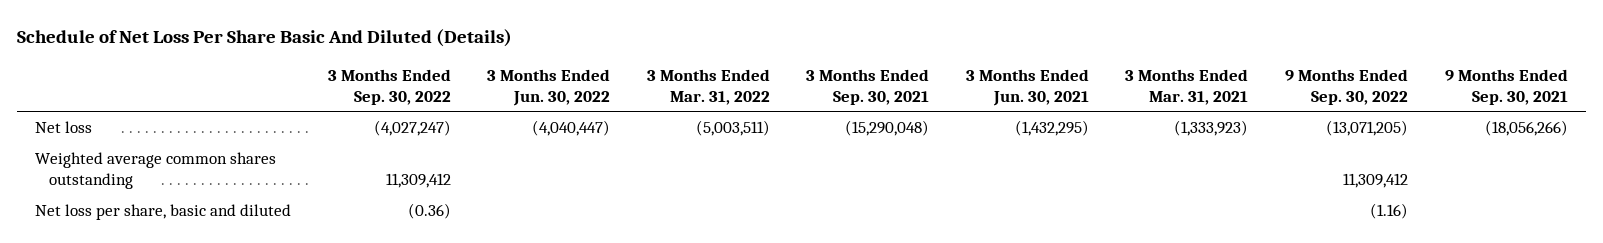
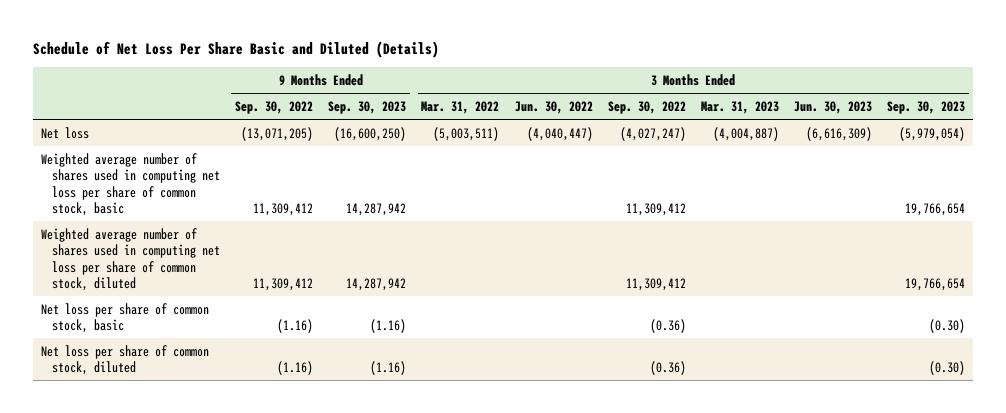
[16,28,512,47] Schedule of Net Loss Per Share Basic And Diluted (Details) -> [33,41,440,59] Schedule of Net Loss Per Share Basic and Diluted (Details)
[806,68,930,105] 3 Months Ended Sep. 30, 2021 -> none
[965,68,1089,106] 3 Months Ended Jun. 30, 2021 -> none
[1125,68,1249,105] 3 Months Ended Mar. 31, 2021 -> none
[1444,68,1568,105] 9 Months Ended Sep. 30, 2021 -> none
none -> [328,100,407,114] Sep. 30, 2023
none -> [700,100,779,114] Mar. 31, 2023
none -> [793,100,872,114] Jun. 30, 2023
none -> [887,100,966,114] Sep. 30, 2023
[35,152,277,190] Weighted average common shares outstanding -> [41,152,221,217] Weighted average number of shares used in computing net loss per share of common stock, basic
none -> [41,227,221,292] Weighted average number of shares used in computing net loss per share of common stock, diluted
[35,204,292,221] Net loss per share, basic and diluted -> [41,302,210,334] Net loss per share of common stock, basic
none -> [41,344,210,376] Net loss per share of common stock, diluted

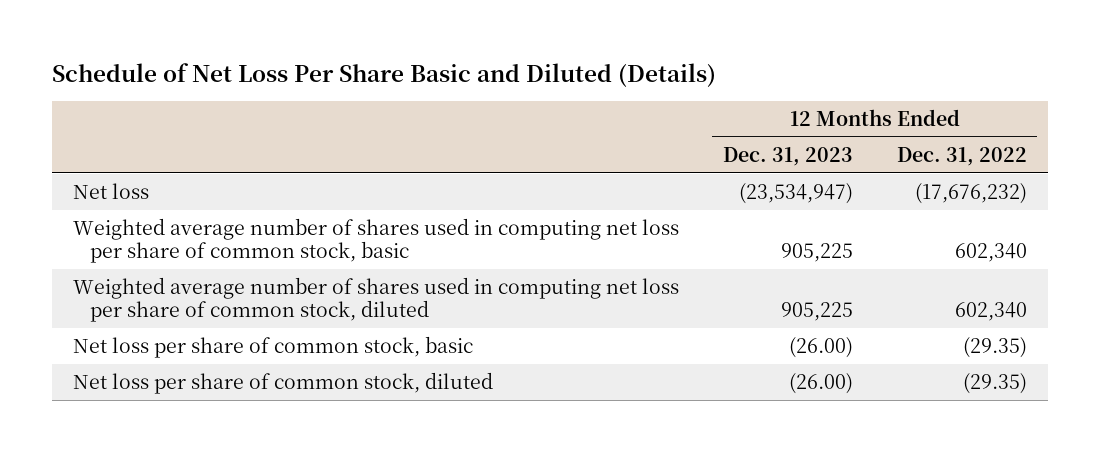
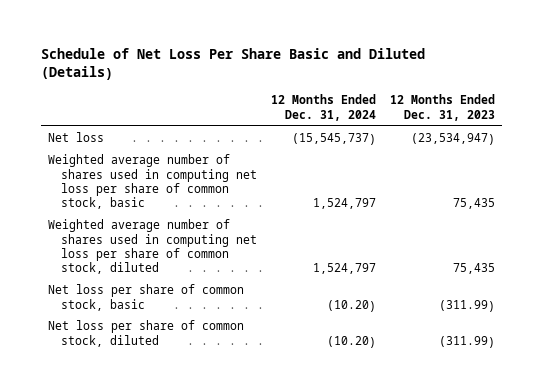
[896,146,1027,166] Dec. 31, 2022 -> none
none -> [271,94,377,121] 12 Months Ended Dec. 31, 2024
[780,243,853,263] 905,225 -> [453,198,496,210] 75,435
[780,302,853,322] 905,225 -> [453,263,496,275] 75,435
[788,336,853,358] (26.00) -> [439,299,496,312] (311.99)
[788,372,853,394] (26.00) -> [439,335,496,348] (311.99)

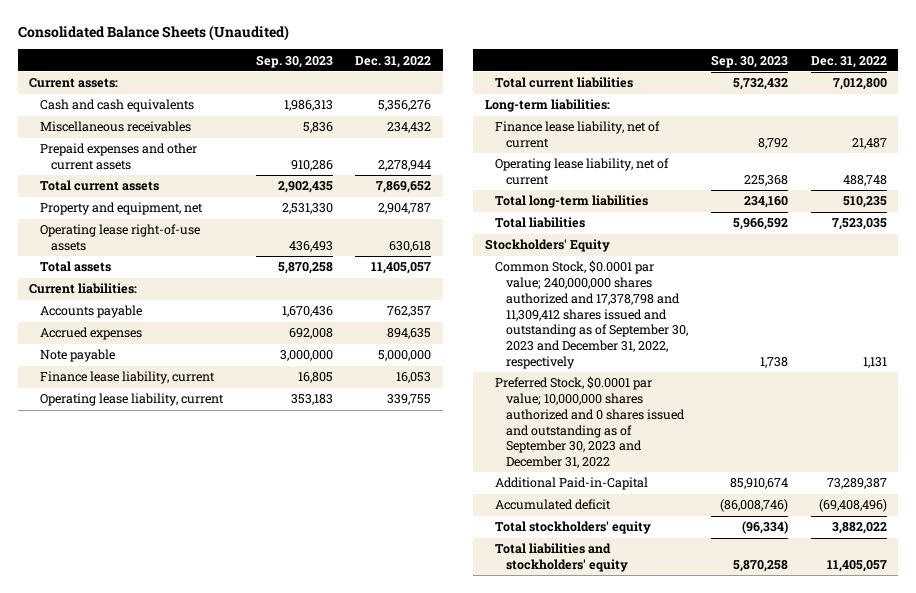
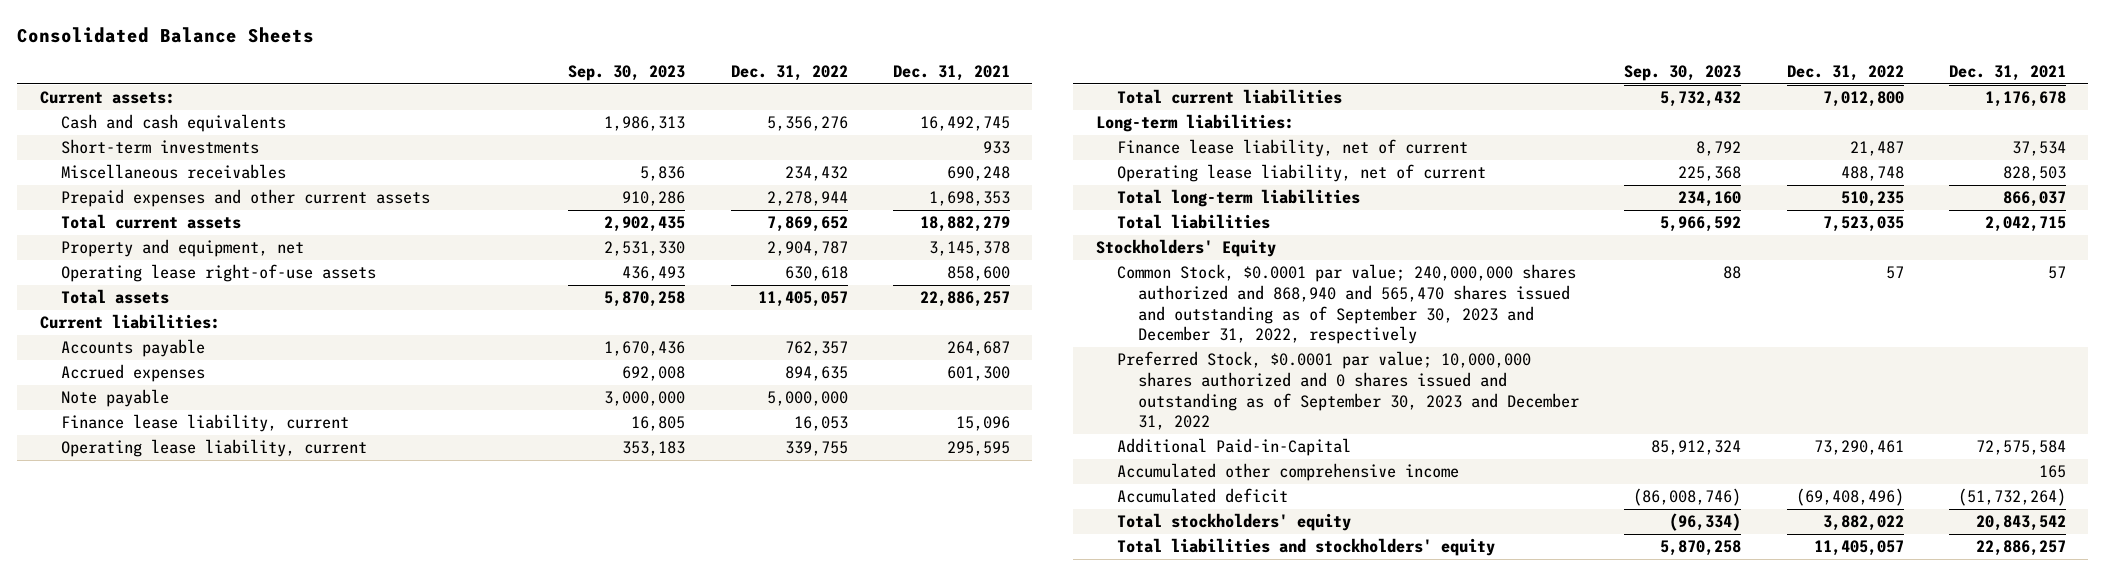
[17,25,289,42] Consolidated Balance Sheets (Unaudited) -> [17,27,315,44] Consolidated Balance Sheets
none -> [892,64,1010,81] Dec. 31, 2021
none -> [60,139,259,155] Short-term investments
[495,260,689,369] Common Stock, $0.0001 par value; 240,000,000 shares authorized and 17,378,798 and 11,309,412 shares issued and outstanding as of September 30, 2023 and December 31, 2022, respectively -> [1116,264,1576,345] Common Stock, $0.0001 par value; 240,000,000 shares authorized and 868,940 and 565,470 shares issued and outstanding as of September 30, 2023 and December 31, 2022, respectively
[759,356,788,368] 1,738 -> [1723,266,1742,280] 88
[862,356,887,368] 1,131 -> [1885,266,1904,280] 57
[729,478,788,490] 85,910,674 -> [1651,440,1742,456] 85,912,324
[826,478,887,490] 73,289,387 -> [1813,440,1904,456] 73,290,461
none -> [1116,463,1459,482] Accumulated other comprehensive income

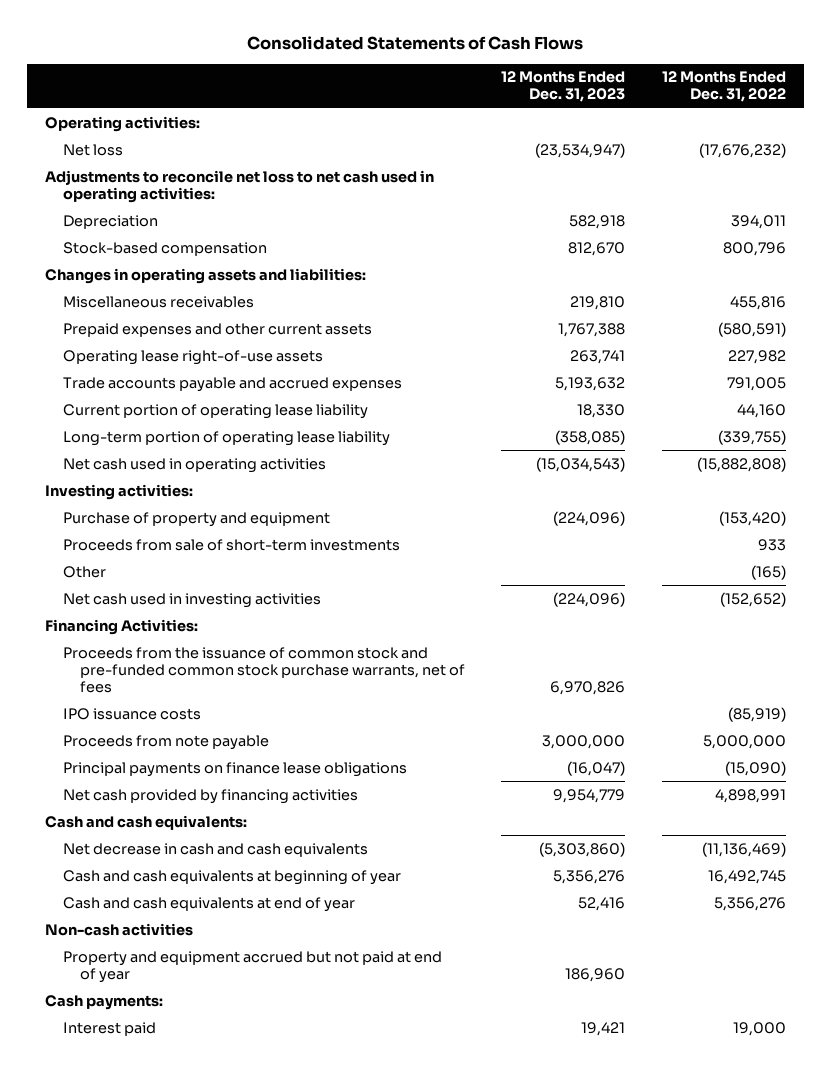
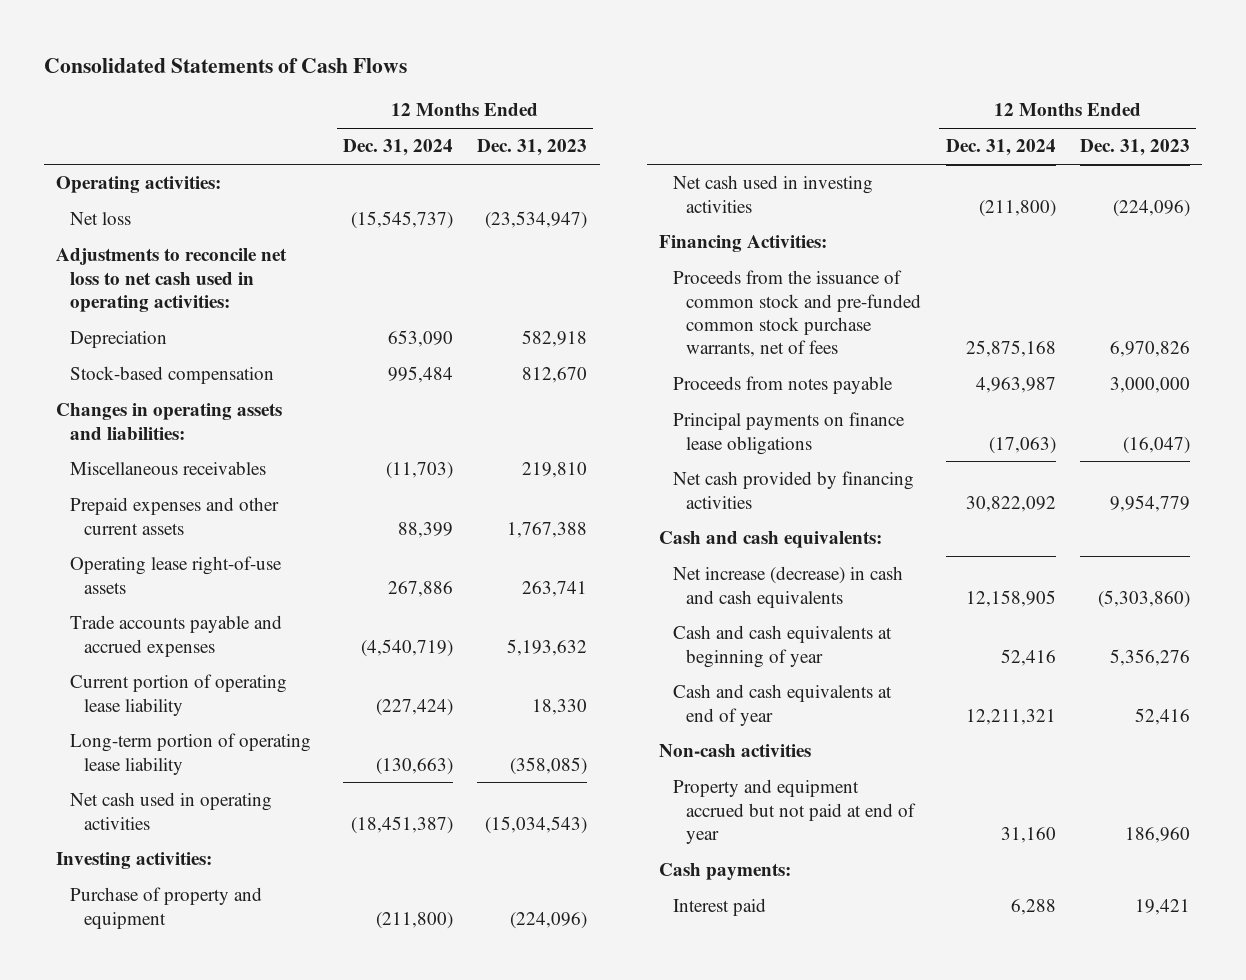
[661,71,786,103] 12 Months Ended Dec. 31, 2022 -> none
none -> [343,139,454,157] Dec. 31, 2024
[62,538,400,551] Proceeds from sale of short-term investments -> none
[62,565,106,578] Other -> none
[62,707,201,720] IPO issuance costs -> none
[62,734,269,750] Proceeds from note payable -> [672,376,893,395] Proceeds from notes payable
[62,842,368,857] Net decrease in cash and cash equivalents -> [672,566,903,608] Net increase (decrease) in cash and cash equivalents

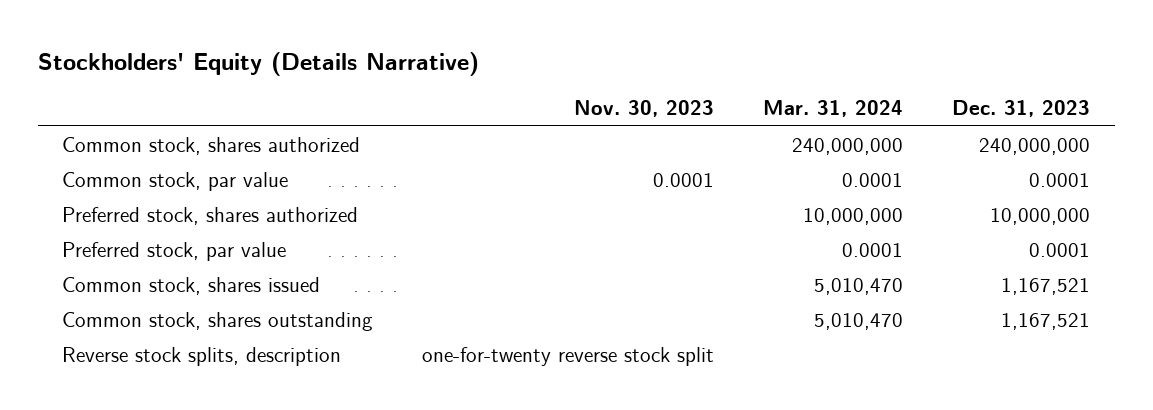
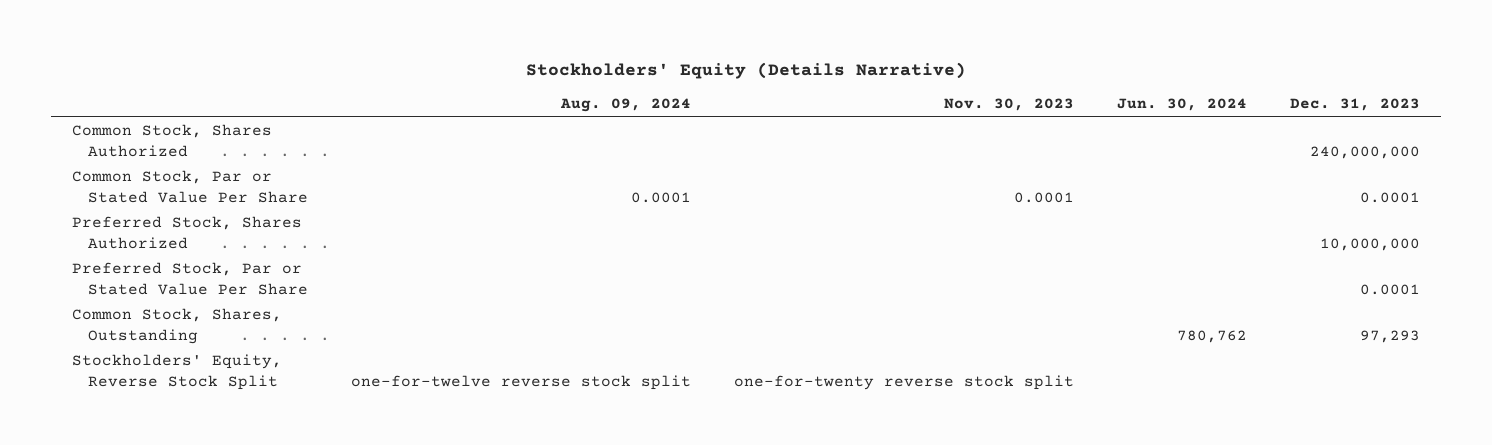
[763,100,904,118] Mar. 31, 2024 -> none
none -> [560,98,692,113] Aug. 09, 2024
none -> [1116,98,1247,112] Jun. 30, 2024
[62,276,321,295] Common stock, shares issued -> none
[62,136,361,155] Common stock, shares authorized -> [72,124,273,157] Common Stock, Shares Authorized
[62,171,289,191] Common stock, par value -> [72,170,309,203] Common Stock, Par or Stated Value Per Share
[62,206,359,225] Preferred stock, shares authorized -> [72,216,303,249] Preferred Stock, Shares Authorized
[62,241,287,261] Preferred stock, par value -> [72,262,309,295] Preferred Stock, Par or Stated Value Per Share
[62,311,374,331] Common stock, shares outstanding -> [72,308,283,344] Common Stock, Shares, Outstanding
[1001,312,1091,330] 1,167,521 -> [1359,329,1420,343] 97,293
[62,346,342,366] Reverse stock splits, description -> [72,354,283,390] Stockholders' Equity, Reverse Stock Split

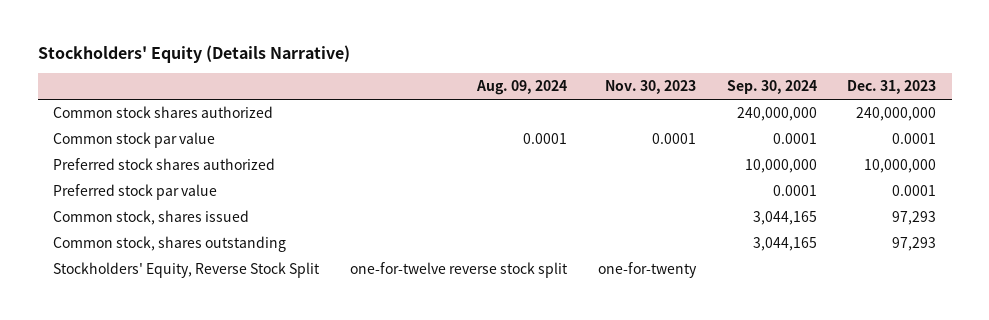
[1116,98,1247,112] Jun. 30, 2024 -> none
none -> [726,80,817,95] Sep. 30, 2024
[72,124,273,157] Common Stock, Shares Authorized -> [53,106,274,119] Common stock shares authorized
[72,170,309,203] Common Stock, Par or Stated Value Per Share -> [53,132,216,149] Common stock par value
[72,216,303,249] Preferred Stock, Shares Authorized -> [53,158,276,171] Preferred stock shares authorized
[72,262,309,295] Preferred Stock, Par or Stated Value Per Share -> [53,184,218,201] Preferred stock par value
none -> [53,210,250,226] Common stock, shares issued
[72,308,283,344] Common Stock, Shares, Outstanding -> [53,236,287,253] Common stock, shares outstanding
[733,374,1074,390] one-for-twenty reverse stock split -> [597,262,697,279] one-for-twenty

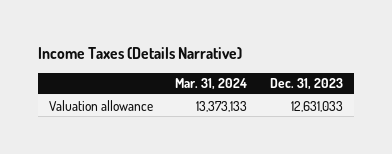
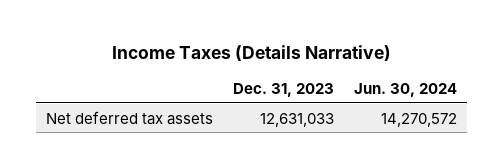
[175,78,248,91] Mar. 31, 2024 -> none
none -> [354,82,458,97] Jun. 30, 2024
[49,99,154,111] Valuation allowance -> [45,110,213,125] Net deferred tax assets

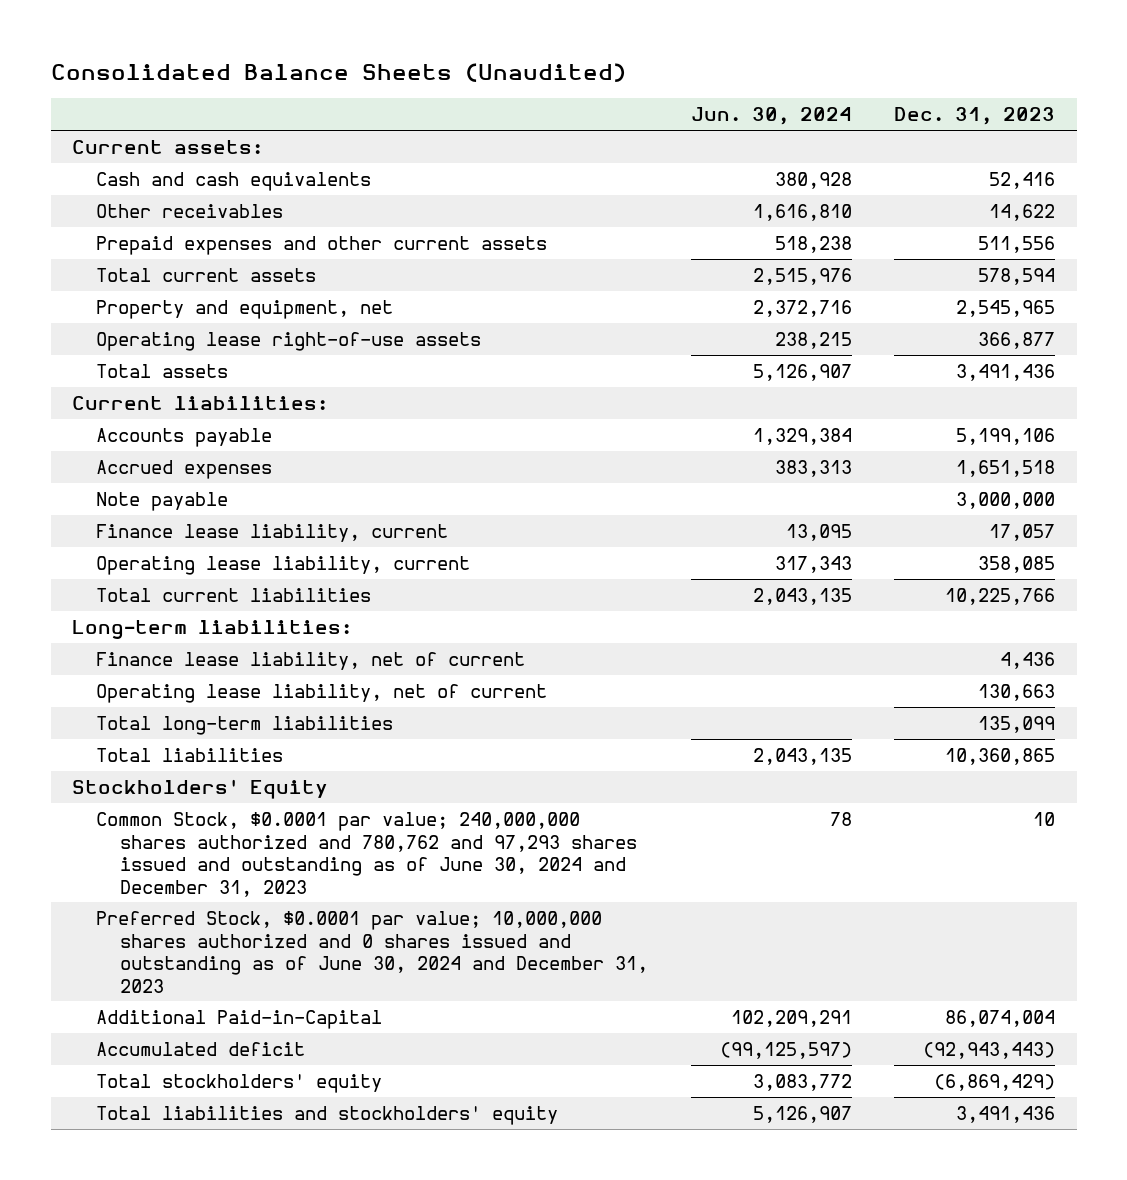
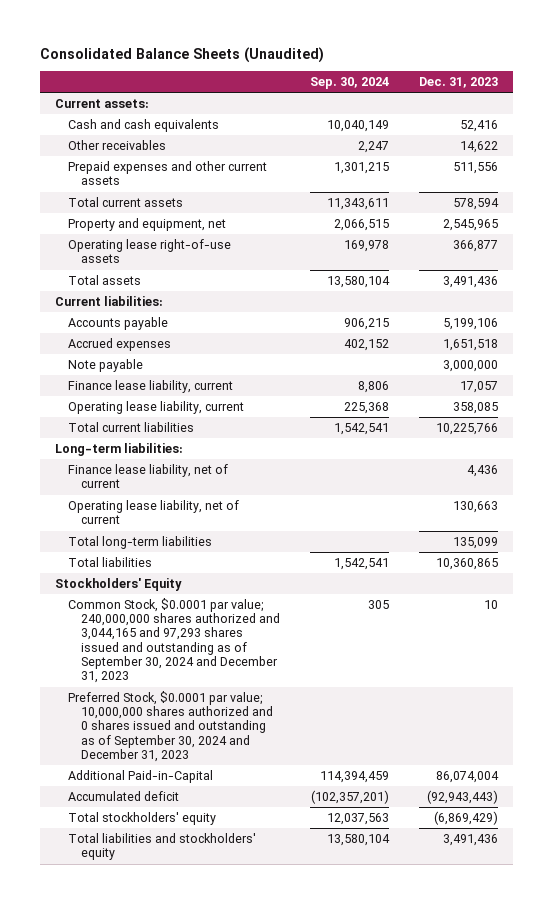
[690,107,852,126] Jun. 30, 2024 -> none
none -> [310,77,390,90] Sep. 30, 2024
[96,812,638,897] Common Stock, $0.0001 par value; 240,000,000 shares authorized and 780,762 and 97,293 shares issued and outstanding as of June 30, 2024 and December 31, 2023 -> [68,597,281,684] Common Stock, $0.0001 par value; 240,000,000 shares authorized and 3,044,165 and 97,293 shares issued and outstanding as of September 30, 2024 and December 31, 2023
[96,911,649,993] Preferred Stock, $0.0001 par value; 10,000,000 shares authorized and 0 shares issued and outstanding as of June 30, 2024 and December 31, 2023 -> [68,690,274,762] Preferred Stock, $0.0001 par value; 10,000,000 shares authorized and 0 shares issued and outstanding as of September 30, 2024 and December 31, 2023

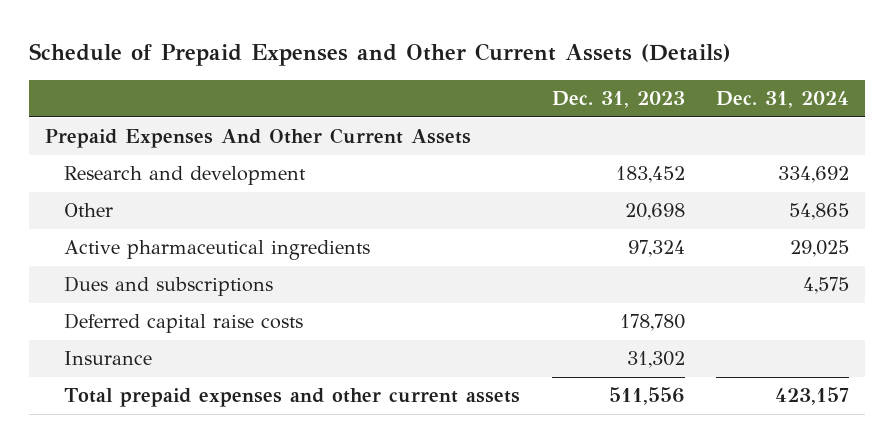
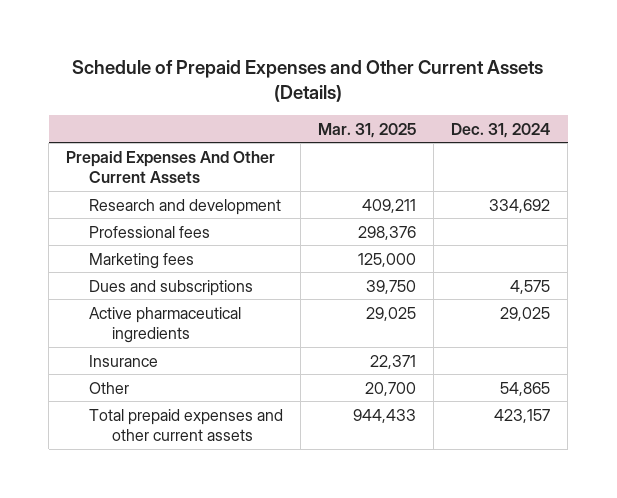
[551,91,685,109] Dec. 31, 2023 -> none
none -> [318,122,417,138] Mar. 31, 2025
none -> [89,225,211,238] Professional fees
none -> [89,252,195,269] Marketing fees
[64,313,304,334] Deferred capital raise costs -> none
[64,240,371,261] Active pharmaceutical ingredients -> [89,306,242,343] Active pharmaceutical ingredients
[64,203,114,218] Other -> [89,381,130,394] Other

